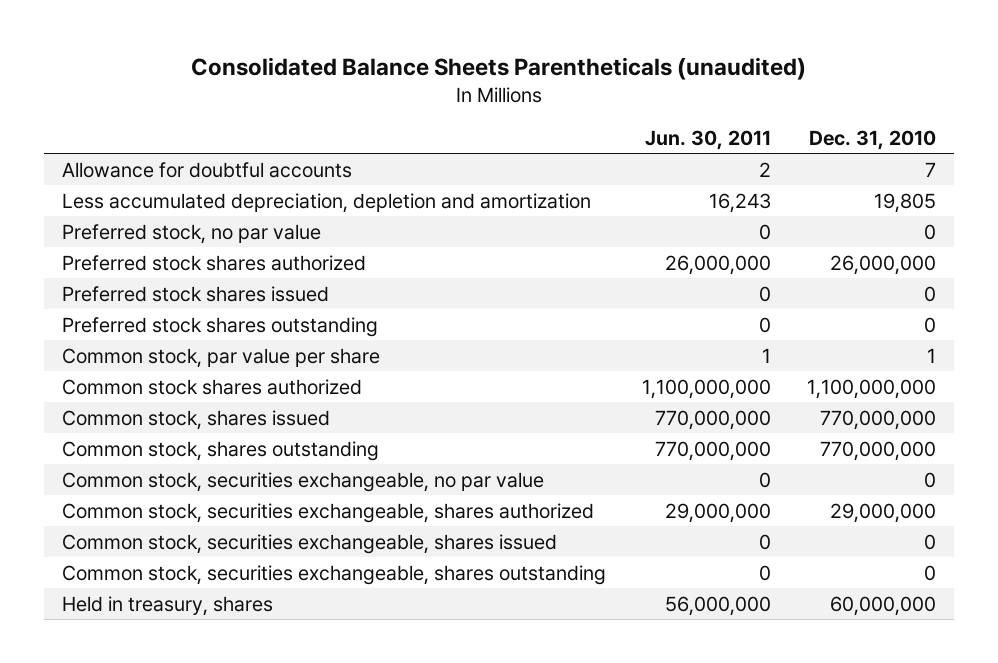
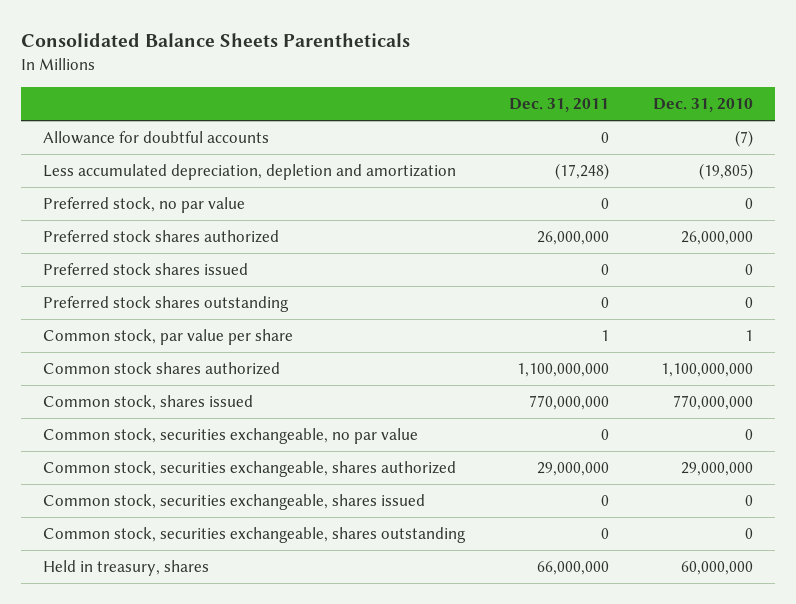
[191,57,807,81] Consolidated Balance Sheets Parentheticals (unaudited) -> [20,33,410,48] Consolidated Balance Sheets Parentheticals
[645,130,772,151] Jun. 30, 2011 -> none
none -> [508,98,609,113] Dec. 31, 2011
[925,161,937,177] 7 -> [735,130,754,148] (7)
[874,192,937,213] 19,805 -> [699,163,754,181] (19,805)
[62,440,380,461] Common stock, shares outstanding -> none

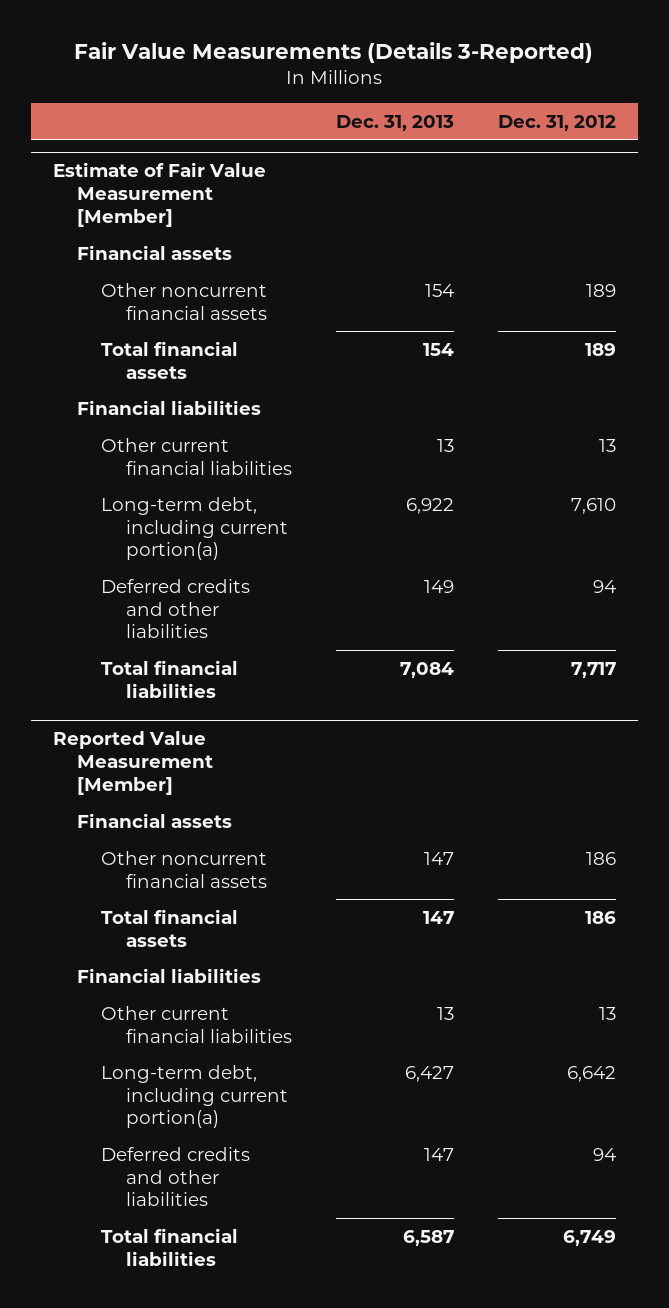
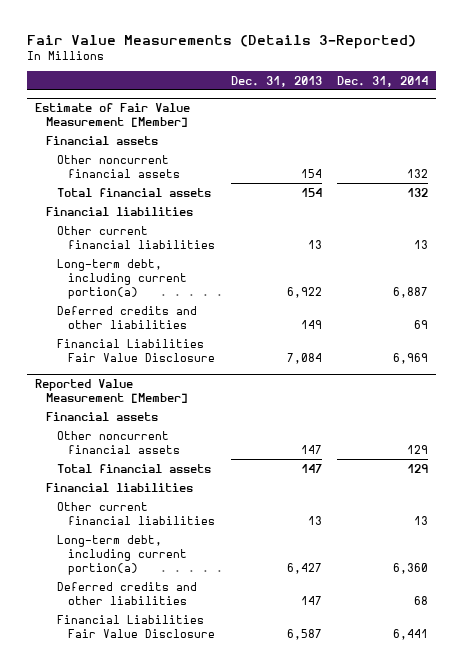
[497,114,616,131] Dec. 31, 2012 -> none
none -> [337,75,429,87] Dec. 31, 2014
[101,659,239,698] Total financial liabilities -> [57,338,216,362] Financial Liabilities Fair Value Disclosure
[101,1227,239,1266] Total financial liabilities -> [57,614,216,638] Financial Liabilities Fair Value Disclosure

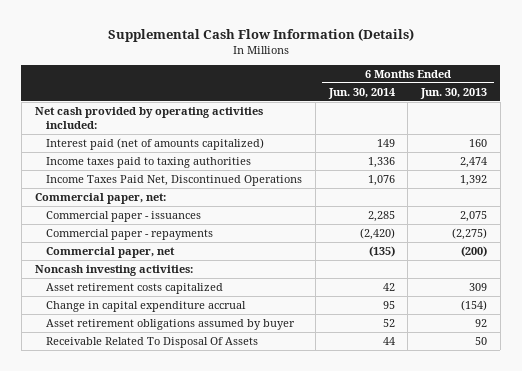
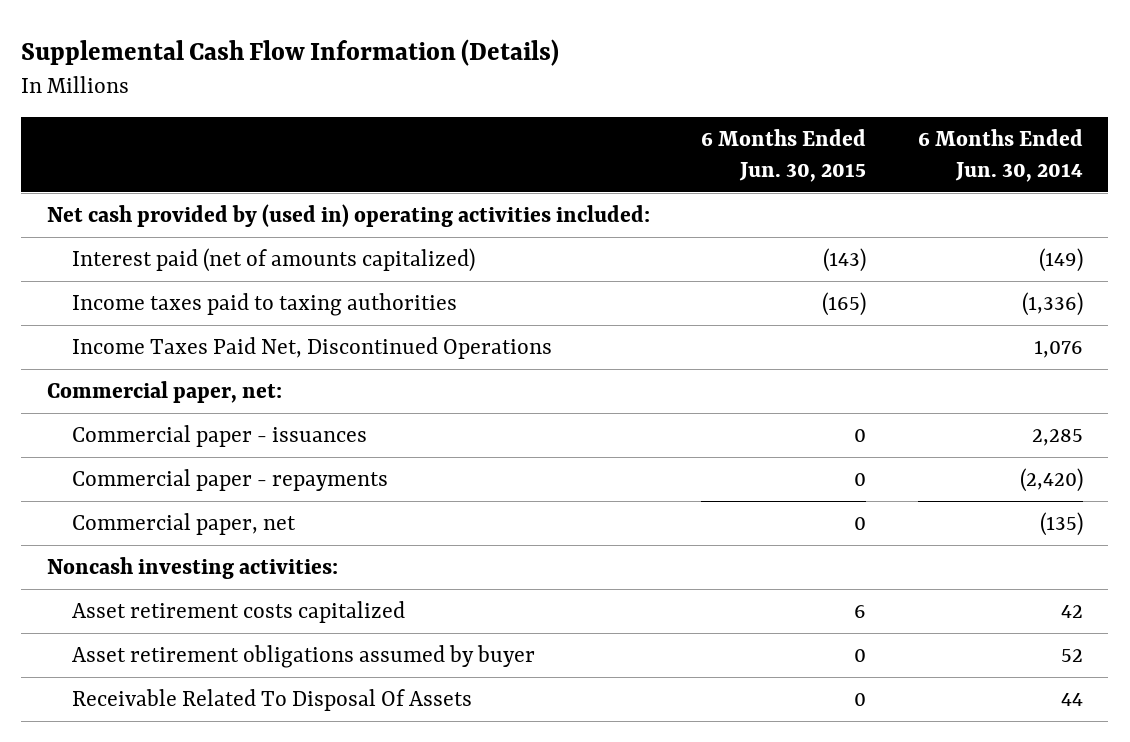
[420,87,488,99] Jun. 30, 2013 -> none
none -> [701,129,867,182] 6 Months Ended Jun. 30, 2015
[34,106,263,130] Net cash provided by operating activities included: -> [46,203,650,227] Net cash provided by (used in) operating activities included:
[376,138,395,147] 149 -> [1038,247,1083,272] (149)
[367,156,395,168] 1,336 -> [1021,291,1083,316] (1,336)
[46,300,247,312] Change in capital expenditure accrual -> none

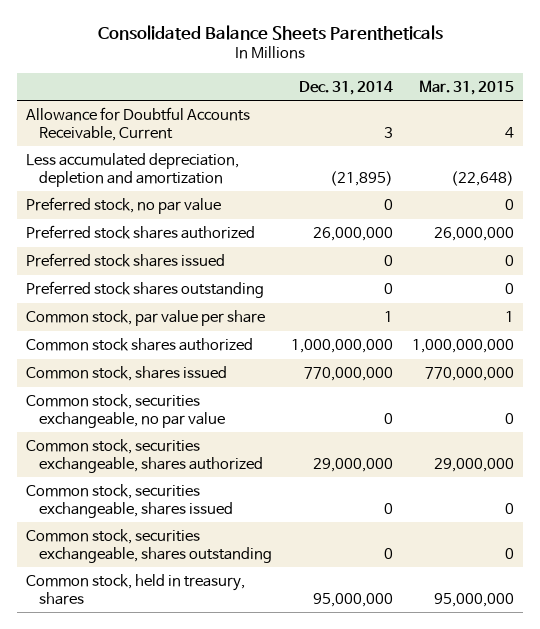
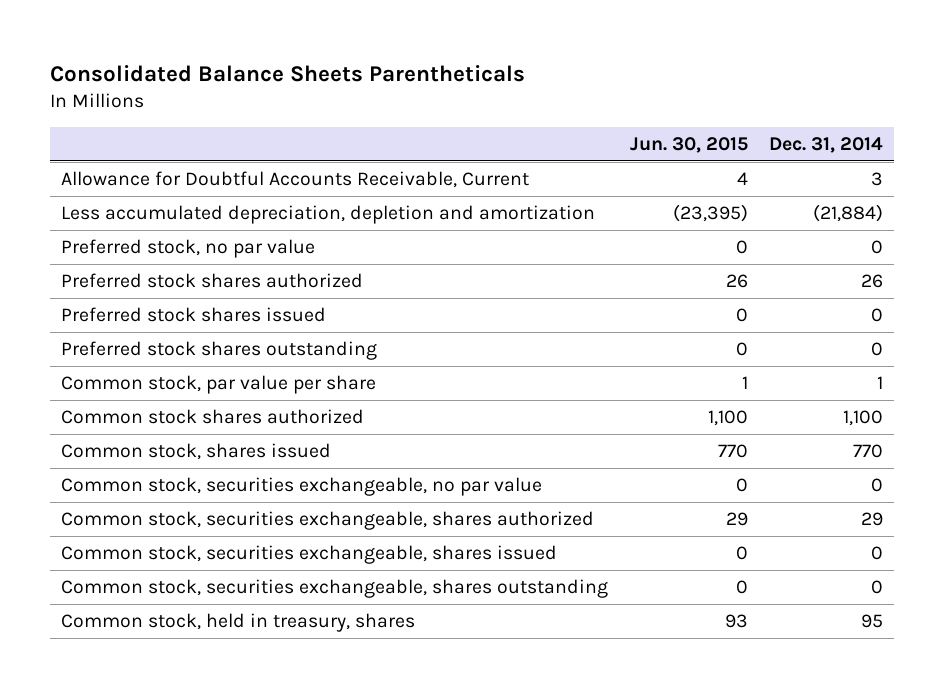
[418,79,514,95] Mar. 31, 2015 -> none
none -> [629,136,748,153] Jun. 30, 2015
[329,170,393,186] (21,895) -> [813,204,884,223] (21,884)
[312,227,393,242] 26,000,000 -> [861,274,884,289] 26
[290,339,393,354] 1,000,000,000 -> [843,410,884,427] 1,100
[303,367,393,382] 770,000,000 -> [853,444,884,459] 770
[312,457,393,472] 29,000,000 -> [861,512,884,527] 29
[312,592,393,607] 95,000,000 -> [861,614,884,629] 95

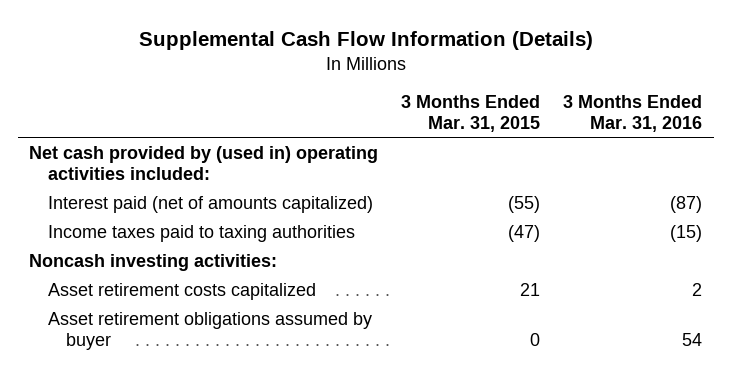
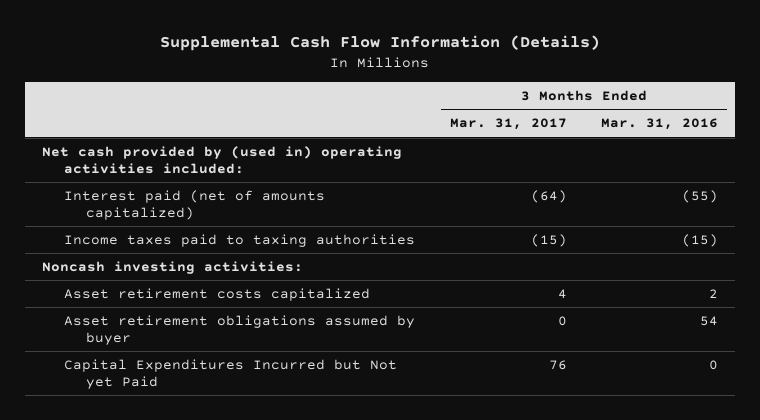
[401,94,541,133] 3 Months Ended Mar. 31, 2015 -> none
none -> [449,118,567,131] Mar. 31, 2017
[670,195,703,213] (87) -> [681,190,718,204] (55)
none -> [64,359,398,389] Capital Expenditures Incurred but Not yet Paid

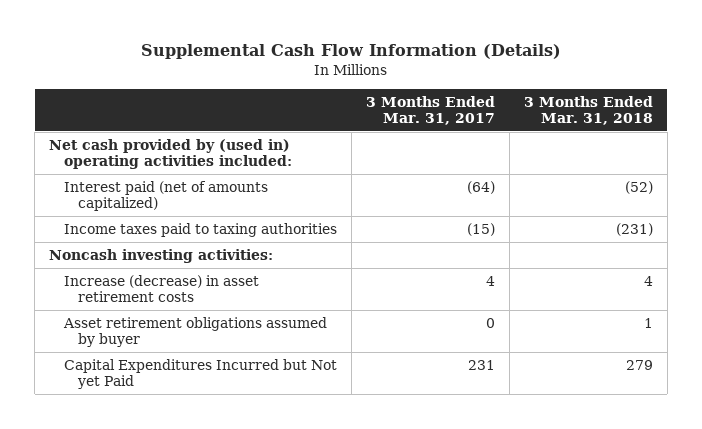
[600,118,718,131] Mar. 31, 2016 -> none
none -> [523,95,653,125] 3 Months Ended Mar. 31, 2018
[64,288,371,302] Asset retirement costs capitalized -> none
none -> [63,275,259,303] Increase (decrease) in asset retirement costs
[548,360,567,371] 76 -> [467,360,495,371] 231

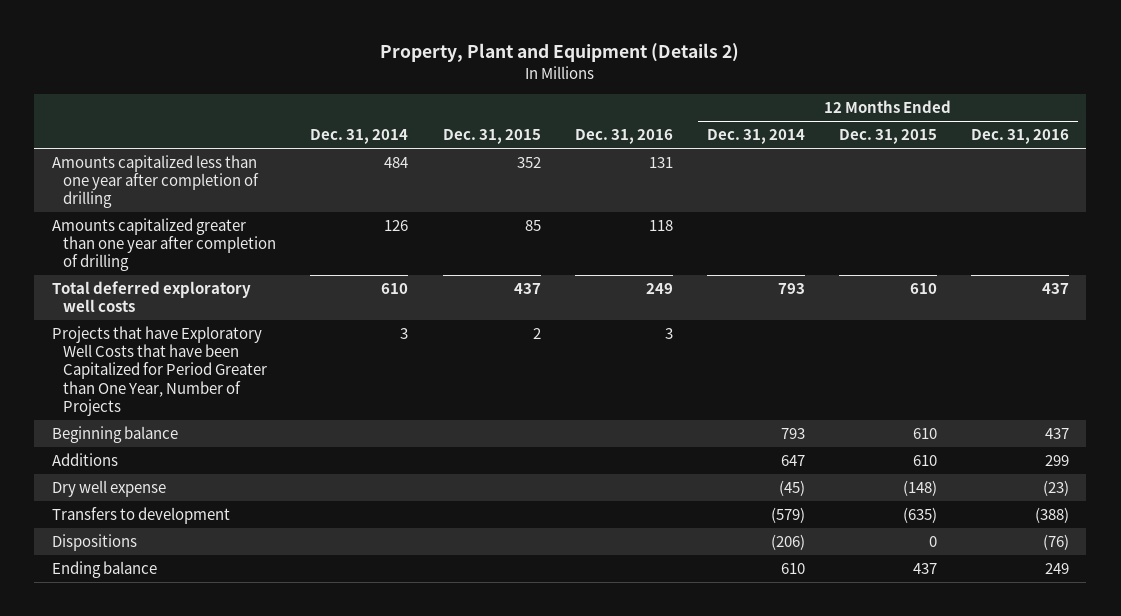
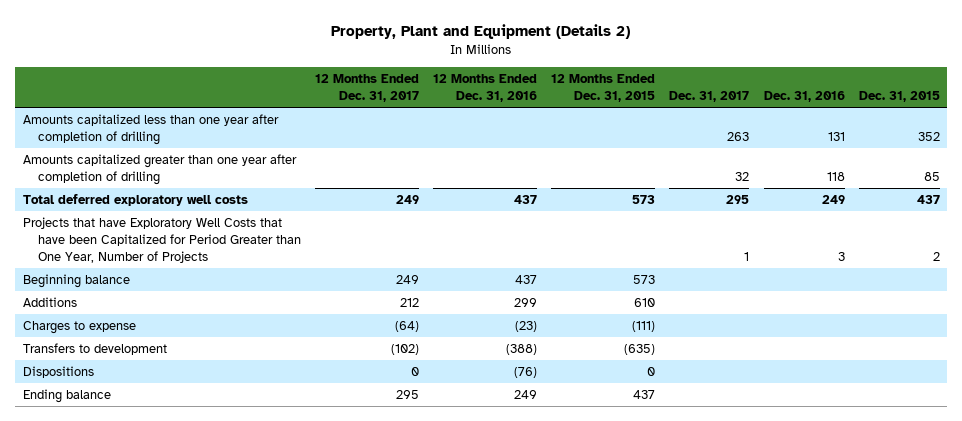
[310,129,409,145] Dec. 31, 2014 -> none
[706,129,805,145] Dec. 31, 2014 -> none
none -> [315,74,420,103] 12 Months Ended Dec. 31, 2017
none -> [669,91,750,103] Dec. 31, 2017
[909,283,937,295] 610 -> [632,195,656,205] 573
[912,428,937,440] 610 -> [633,275,656,285] 573
[51,480,166,498] Dry well expense -> [22,321,136,335] Charges to expense
[902,480,937,497] (148) -> [632,321,656,333] (111)

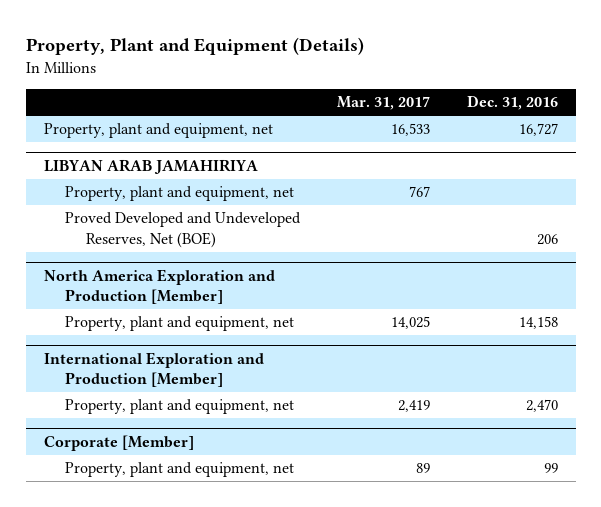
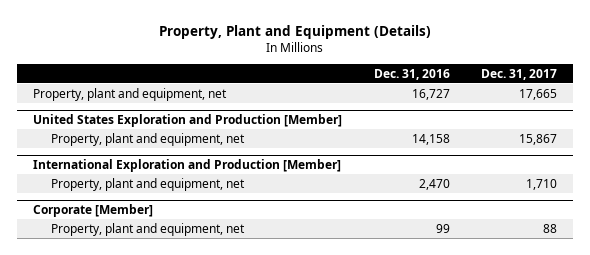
[336,96,430,111] Mar. 31, 2017 -> none
none -> [481,68,558,80] Dec. 31, 2017
[43,158,258,174] LIBYAN ARAB JAMAHIRIYA -> none
[65,186,295,202] Property, plant and equipment, net -> none
[65,212,302,249] Proved Developed and Undeveloped Reserves, Net (BOE) -> none
[43,268,275,305] North America Exploration and Production [Member] -> [33,114,343,128] United States Exploration and Production [Member]

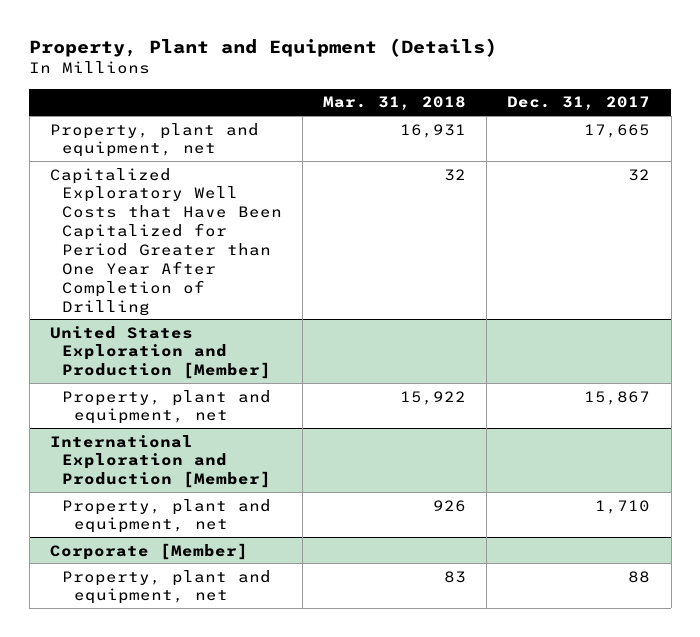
[373,68,450,80] Dec. 31, 2016 -> none
none -> [323,96,467,111] Mar. 31, 2018
none -> [49,167,282,316] Capitalized Exploratory Well Costs that Have Been Capitalized for Period Greater than One Year After Completion of Drilling

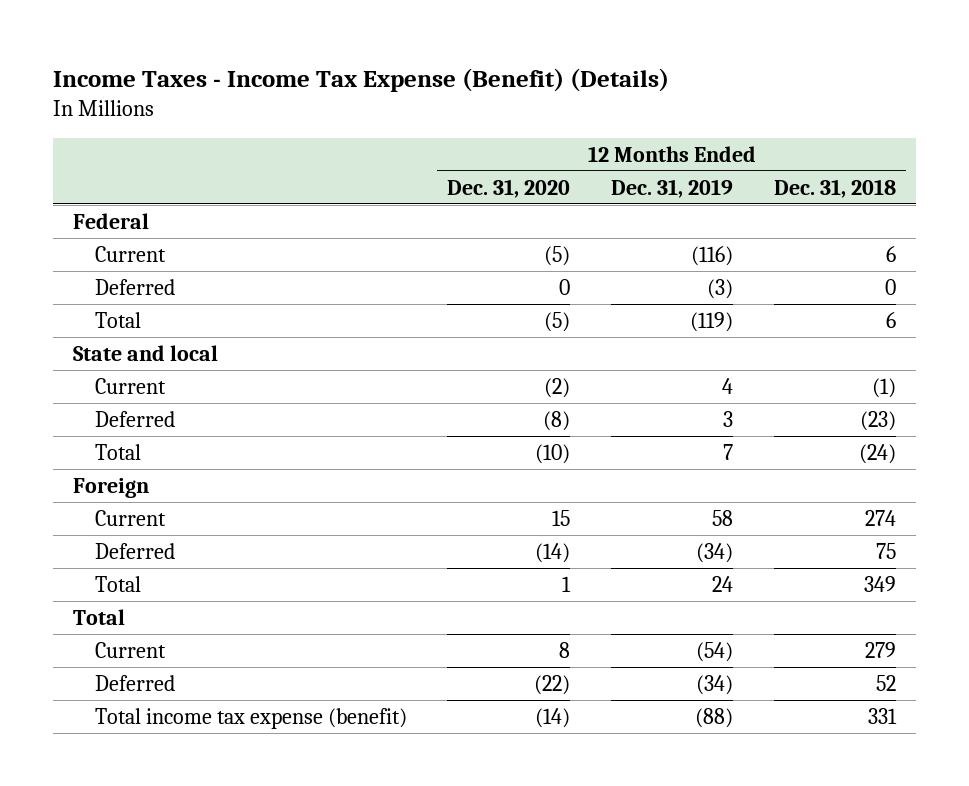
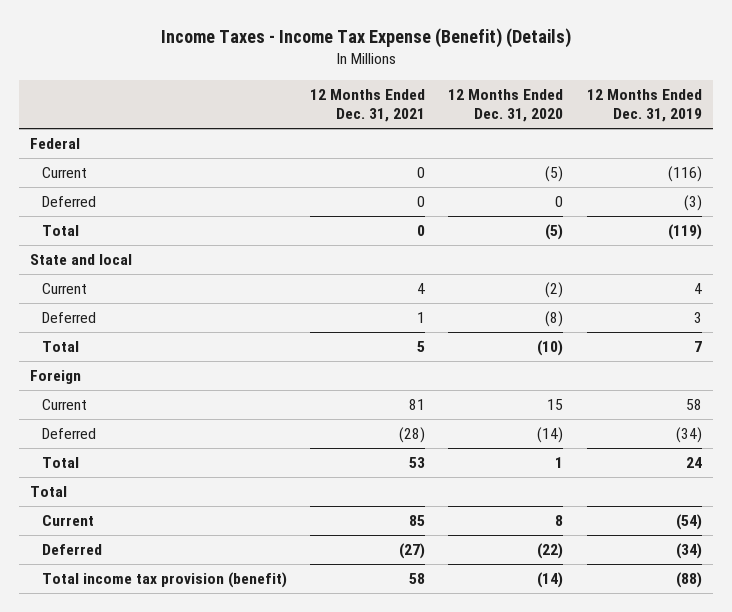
[773,178,896,198] Dec. 31, 2018 -> none
none -> [310,89,426,123] 12 Months Ended Dec. 31, 2021
[94,707,407,729] Total income tax expense (benefit) -> [41,572,287,589] Total income tax provision (benefit)

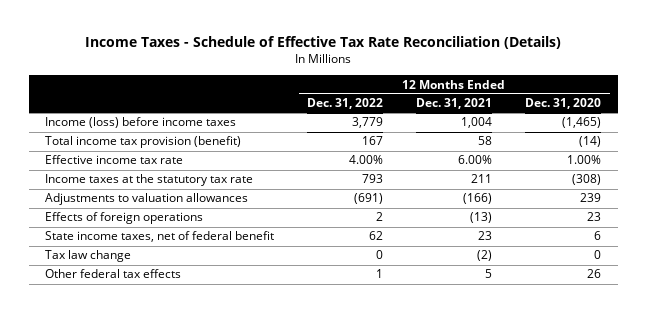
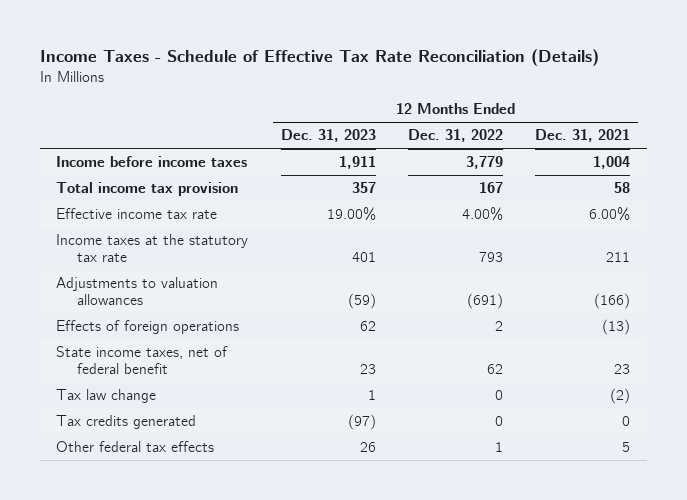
[525,98,602,110] Dec. 31, 2020 -> none
none -> [280,129,376,143] Dec. 31, 2023
[45,117,237,129] Income (loss) before income taxes -> [56,156,248,168] Income before income taxes
[45,136,242,149] Total income tax provision (benefit) -> [56,182,239,197] Total income tax provision
none -> [56,415,197,430] Tax credits generated

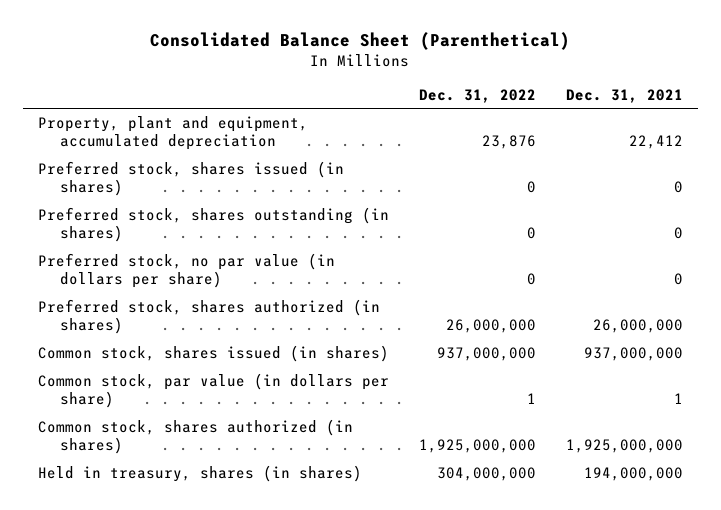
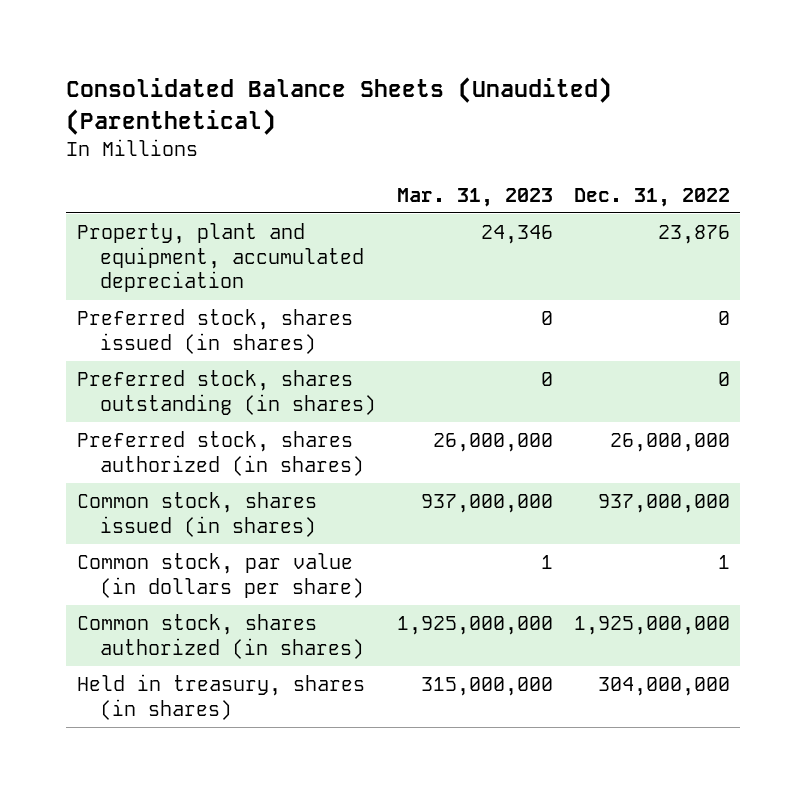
[150,31,571,50] Consolidated Balance Sheet (Parenthetical) -> [66,77,613,135] Consolidated Balance Sheets (Unaudited) (Parenthetical)
[565,88,683,103] Dec. 31, 2021 -> none
none -> [396,187,553,207] Mar. 31, 2023
[37,253,335,288] Preferred stock, no par value (in dollars per share) -> none

